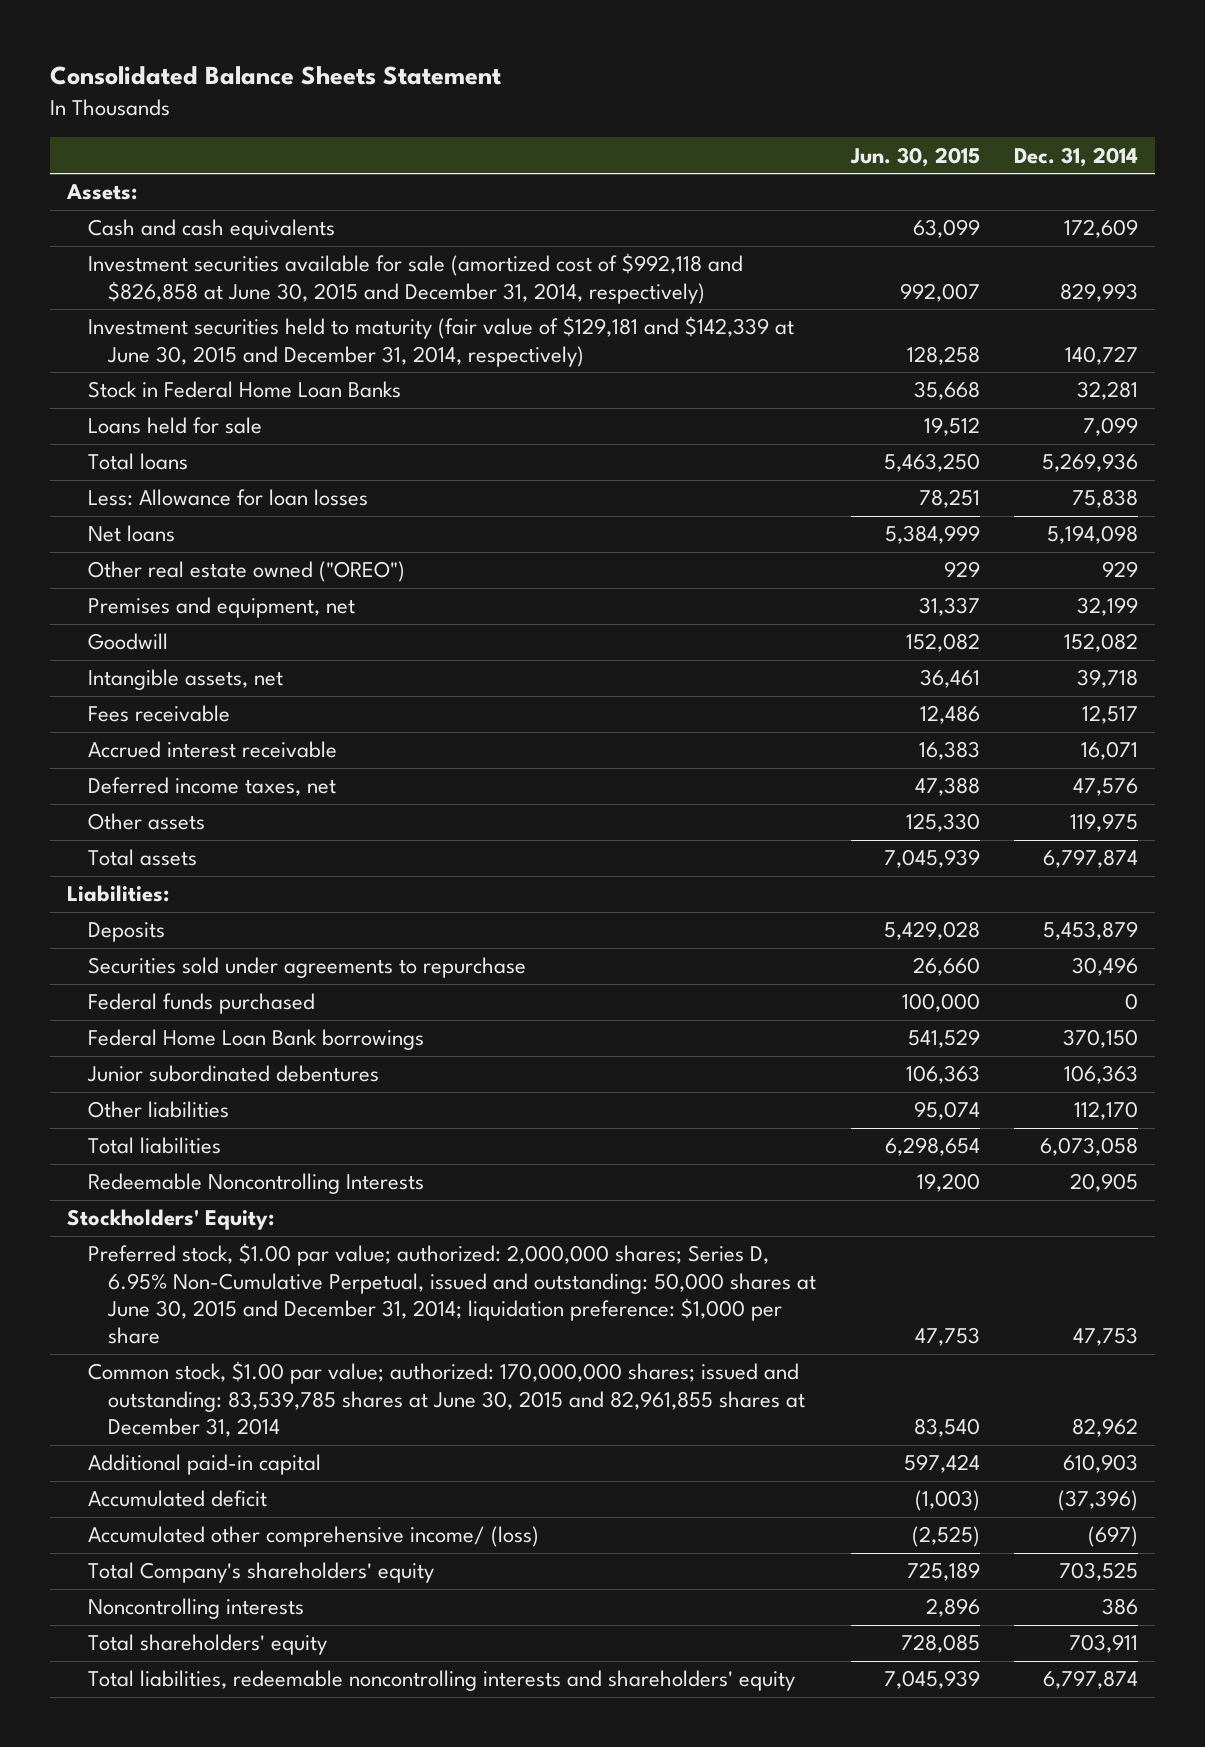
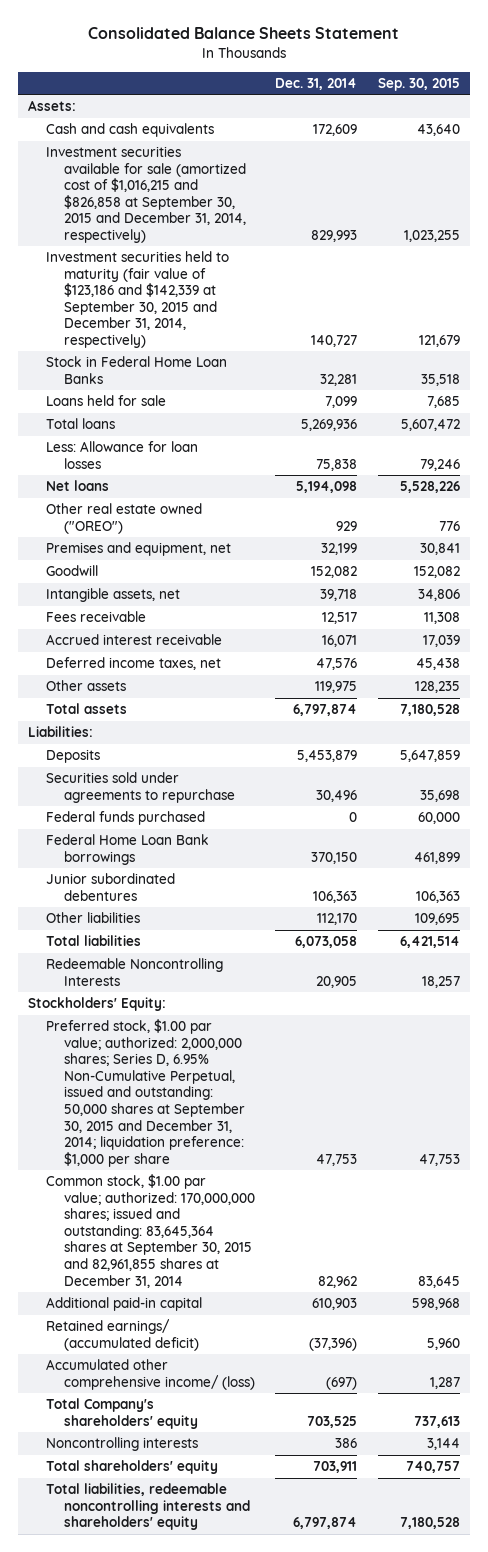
[849,146,980,167] Jun. 30, 2015 -> none
none -> [377,77,460,91] Sep. 30, 2015
[87,253,743,304] Investment securities available for sale (amortized cost of $992,118 and $826,858 at June 30, 2015 and December 31, 2014, respectively) -> [45,146,246,244] Investment securities available for sale (amortized cost of $1,016,215 and $826,858 at September 30, 2015 and December 31, 2014, respectively)
[87,316,794,367] Investment securities held to maturity (fair value of $129,181 and $142,339 at June 30, 2015 and December 31, 2014, respectively) -> [45,251,229,349] Investment securities held to maturity (fair value of $123,186 and $142,339 at September 30, 2015 and December 31, 2014, respectively)
[87,1243,817,1345] Preferred stock, $1.00 par value; authorized: 2,000,000 shares; Series D, 6.95% Non-Cumulative Perpetual, issued and outstanding: 50,000 shares at June 30, 2015 and December 31, 2014; liquidation preference: $1,000 per share -> [45,1019,245,1167] Preferred stock, $1.00 par value; authorized: 2,000,000 shares; Series D, 6.95% Non-Cumulative Perpetual, issued and outstanding: 50,000 shares at September 30, 2015 and December 31, 2014; liquidation preference: $1,000 per share
[87,1361,806,1438] Common stock, $1.00 par value; authorized: 170,000,000 shares; issued and outstanding: 83,539,785 shares at June 30, 2015 and 82,961,855 shares at December 31, 2014 -> [45,1174,255,1288] Common stock, $1.00 par value; authorized: 170,000,000 shares; issued and outstanding: 83,645,364 shares at September 30, 2015 and 82,961,855 shares at December 31, 2014
[87,1490,267,1508] Accumulated deficit -> [45,1319,199,1351] Retained earnings/ (accumulated deficit)

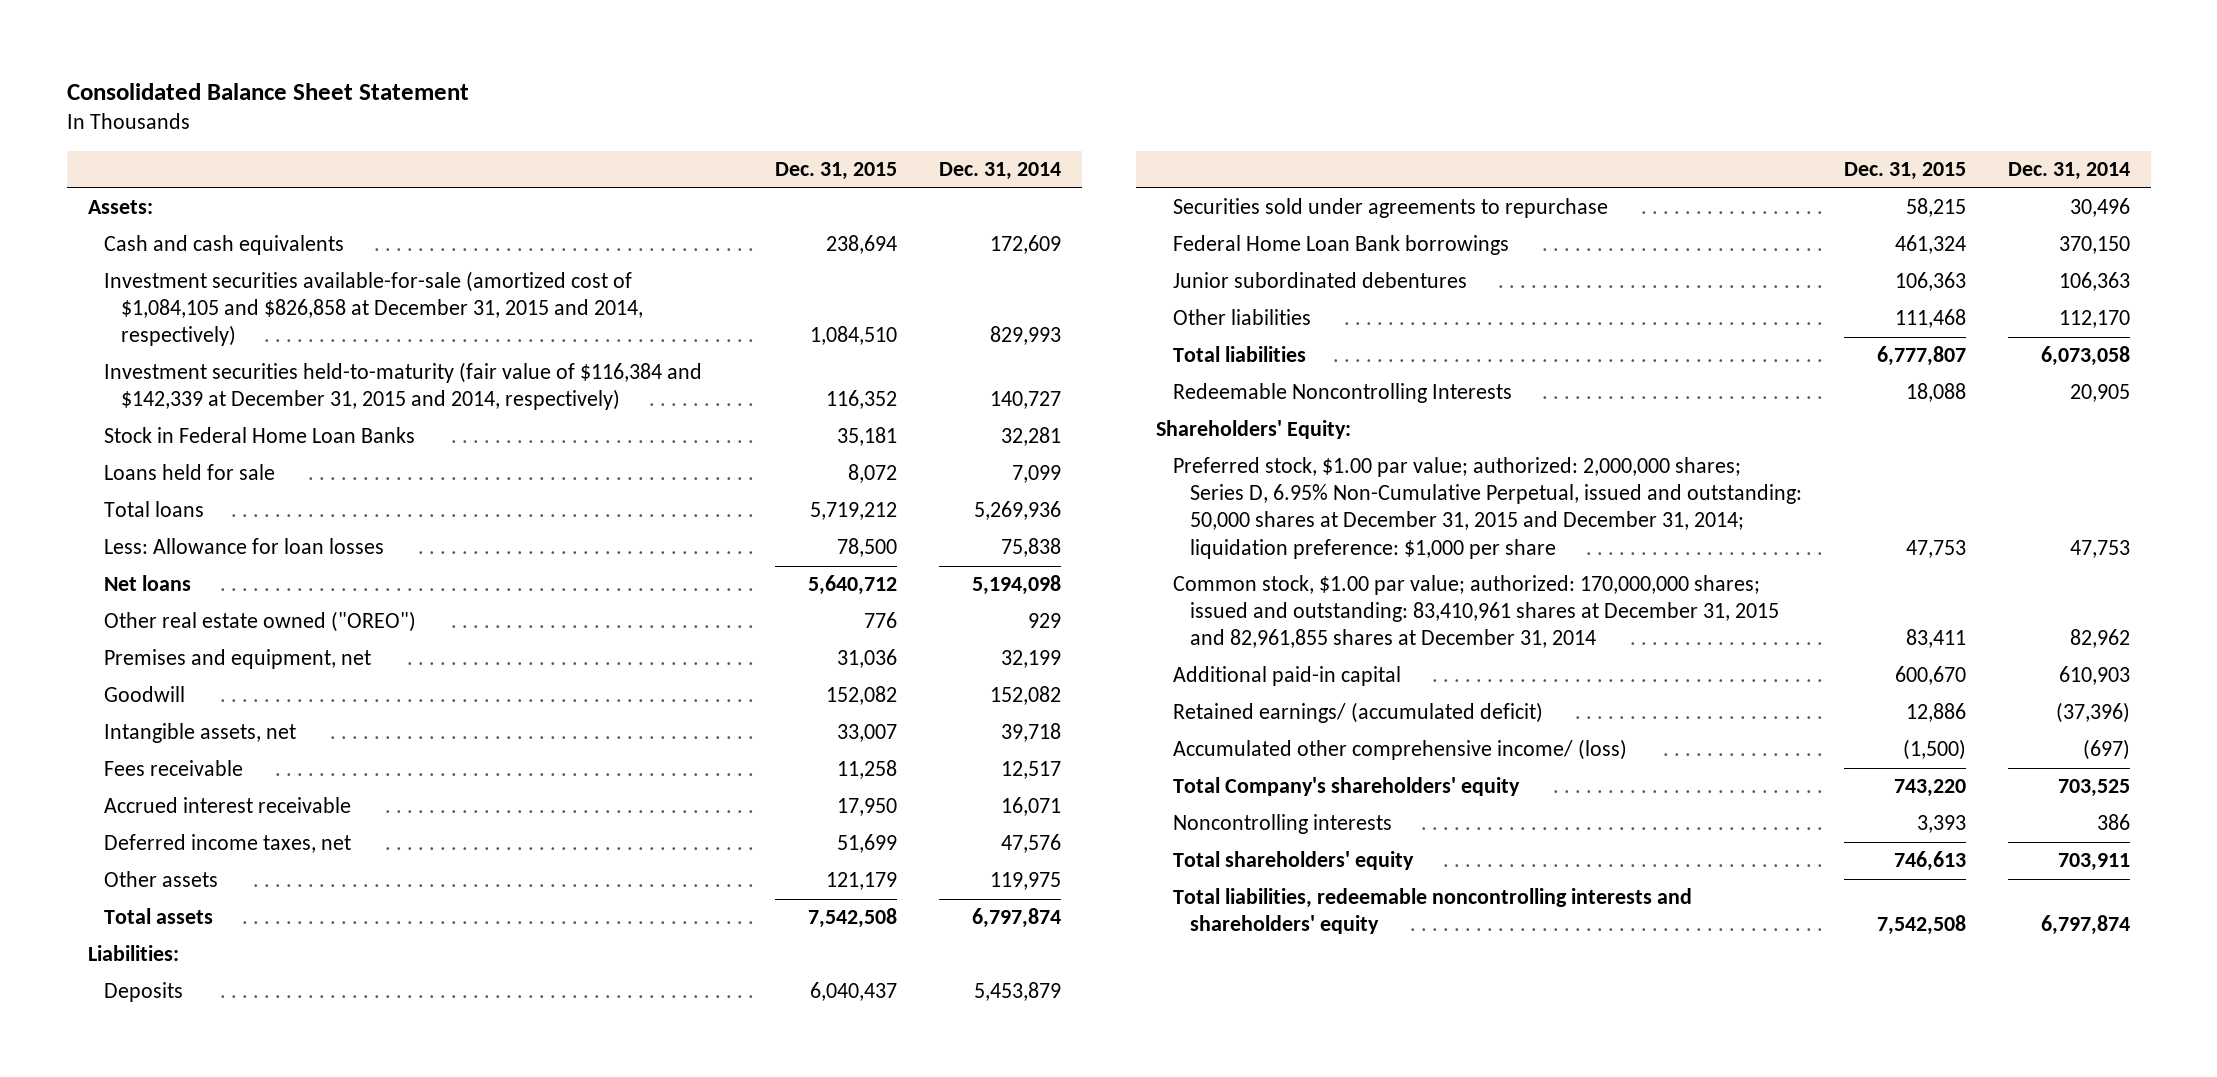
[87,27,399,40] Consolidated Balance Sheets Statement -> [66,83,469,101] Consolidated Balance Sheet Statement
[377,77,460,91] Sep. 30, 2015 -> none
none -> [774,162,897,181] Dec. 31, 2015
[45,146,246,244] Investment securities available for sale (amortized cost of $1,016,215 and $826,858 at September 30, 2015 and December 31, 2014, respectively) -> [104,271,644,347] Investment securities available-for-sale (amortized cost of $1,084,105 and $826,858 at December 31, 2015 and 2014, respectively)
[45,251,229,349] Investment securities held to maturity (fair value of $123,186 and $142,339 at September 30, 2015 and December 31, 2014, respectively) -> [104,362,703,411] Investment securities held-to-maturity (fair value of $116,384 and $142,339 at December 31, 2015 and 2014, respectively)
[45,811,205,826] Federal funds purchased -> none
[28,997,167,1012] Stockholders' Equity: -> [1156,420,1352,440] Shareholders' Equity:
[45,1019,245,1167] Preferred stock, $1.00 par value; authorized: 2,000,000 shares; Series D, 6.95% Non-Cumulative Perpetual, issued and outstanding: 50,000 shares at September 30, 2015 and December 31, 2014; liquidation preference: $1,000 per share -> [1173,457,1803,559] Preferred stock, $1.00 par value; authorized: 2,000,000 shares; Series D, 6.95% Non-Cumulative Perpetual, issued and outstanding: 50,000 shares at December 31, 2015 and December 31, 2014; liquidation preference: $1,000 per share
[45,1174,255,1288] Common stock, $1.00 par value; authorized: 170,000,000 shares; issued and outstanding: 83,645,364 shares at September 30, 2015 and 82,961,855 shares at December 31, 2014 -> [1173,575,1780,649] Common stock, $1.00 par value; authorized: 170,000,000 shares; issued and outstanding: 83,410,961 shares at December 31, 2015 and 82,961,855 shares at December 31, 2014

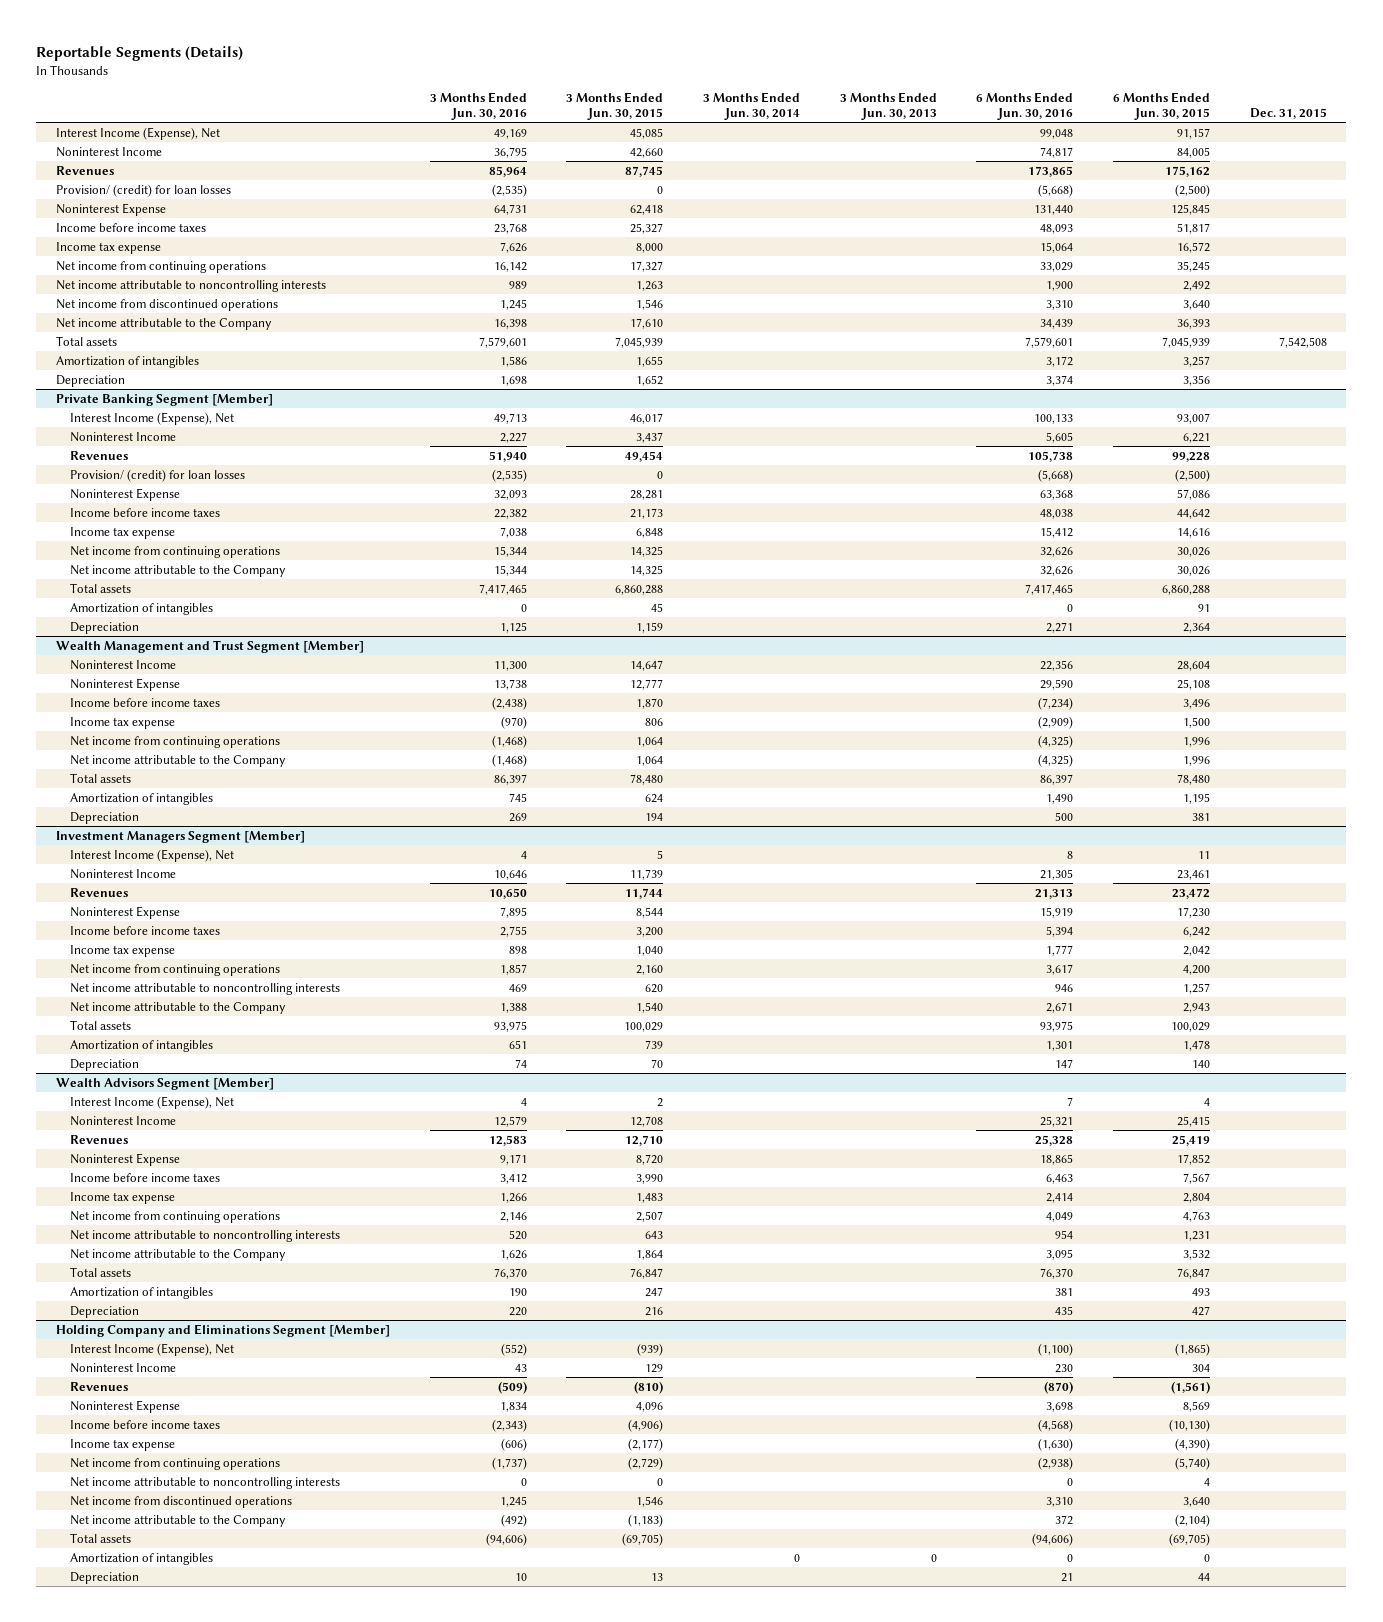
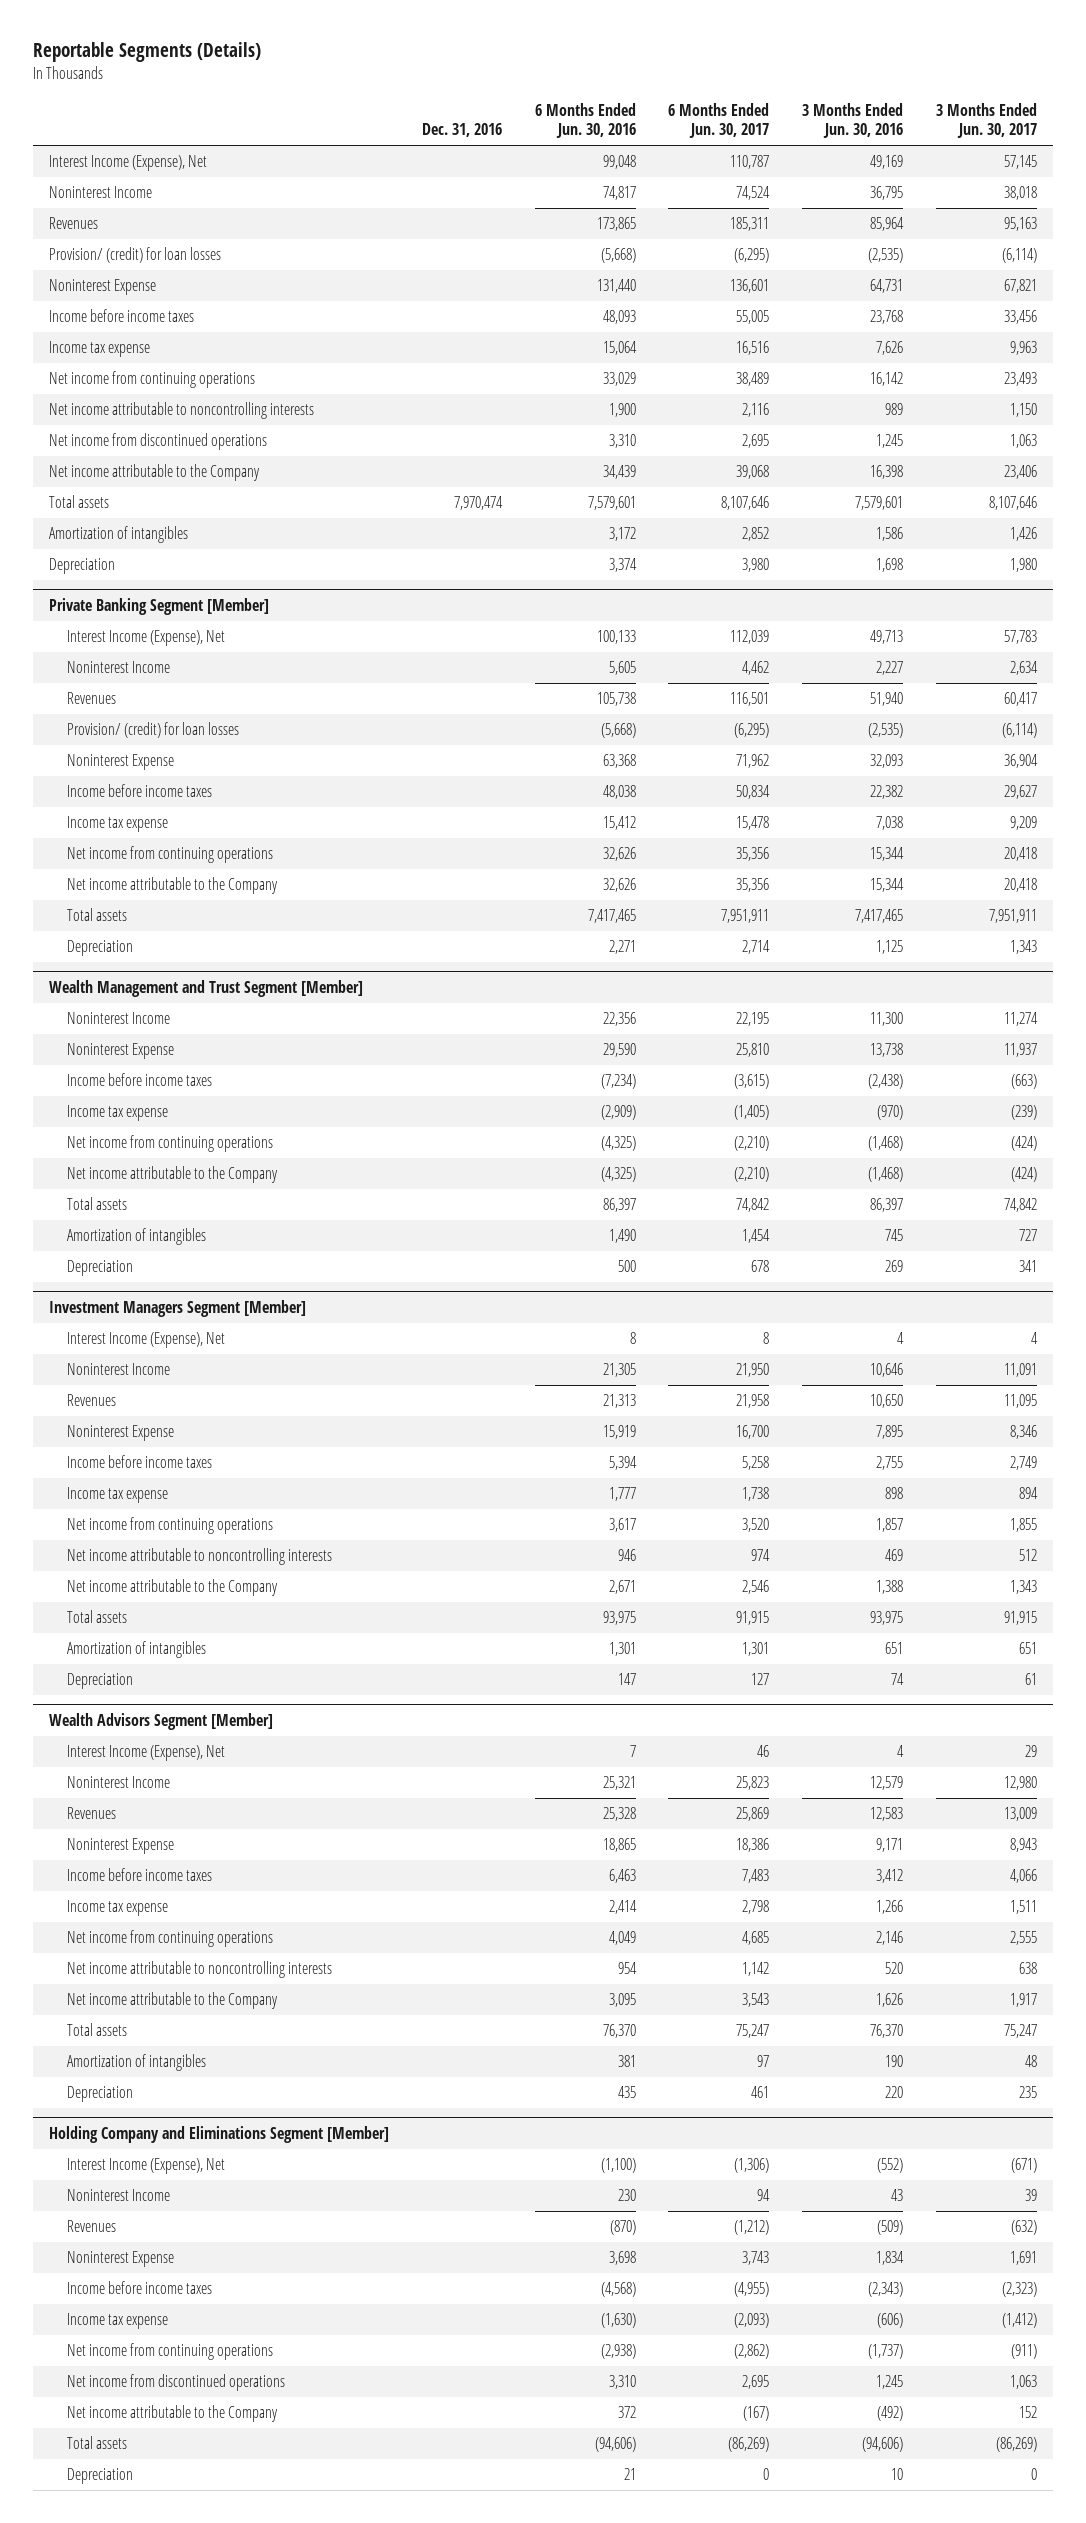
[566,91,664,120] 3 Months Ended Jun. 30, 2015 -> none
[702,91,800,120] 3 Months Ended Jun. 30, 2014 -> none
[839,91,937,120] 3 Months Ended Jun. 30, 2013 -> none
[1112,91,1210,120] 6 Months Ended Jun. 30, 2015 -> none
[1249,107,1327,119] Dec. 31, 2015 -> none
none -> [421,123,502,138] Dec. 31, 2016
none -> [668,103,770,139] 6 Months Ended Jun. 30, 2017
none -> [935,103,1037,139] 3 Months Ended Jun. 30, 2017
[70,602,214,615] Amortization of intangibles -> none
[70,1476,341,1489] Net income attributable to noncontrolling interests -> none
[70,1552,214,1565] Amortization of intangibles -> none

